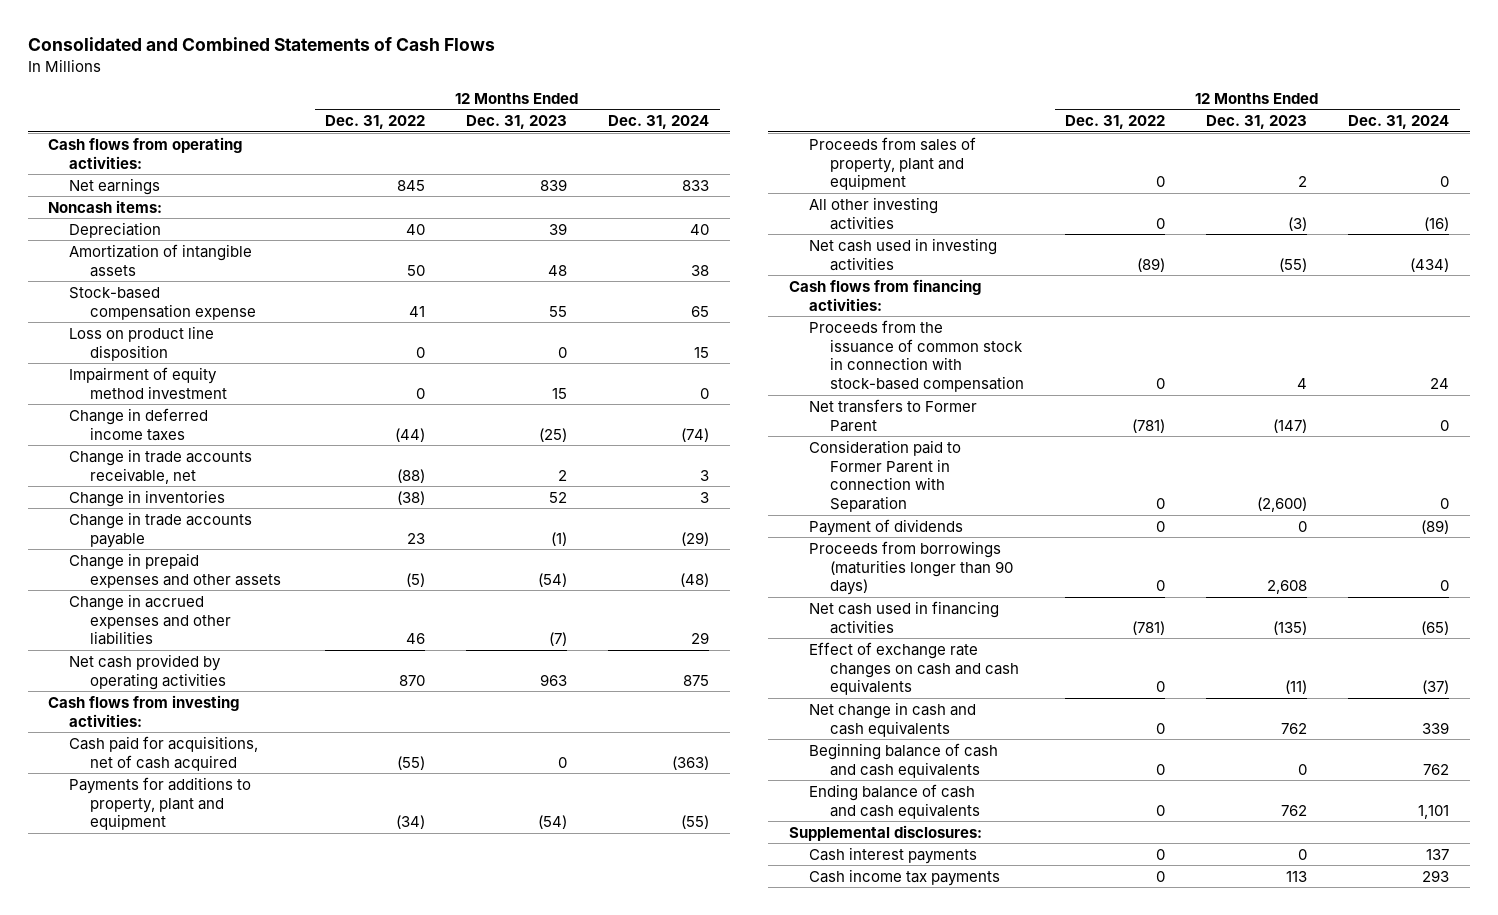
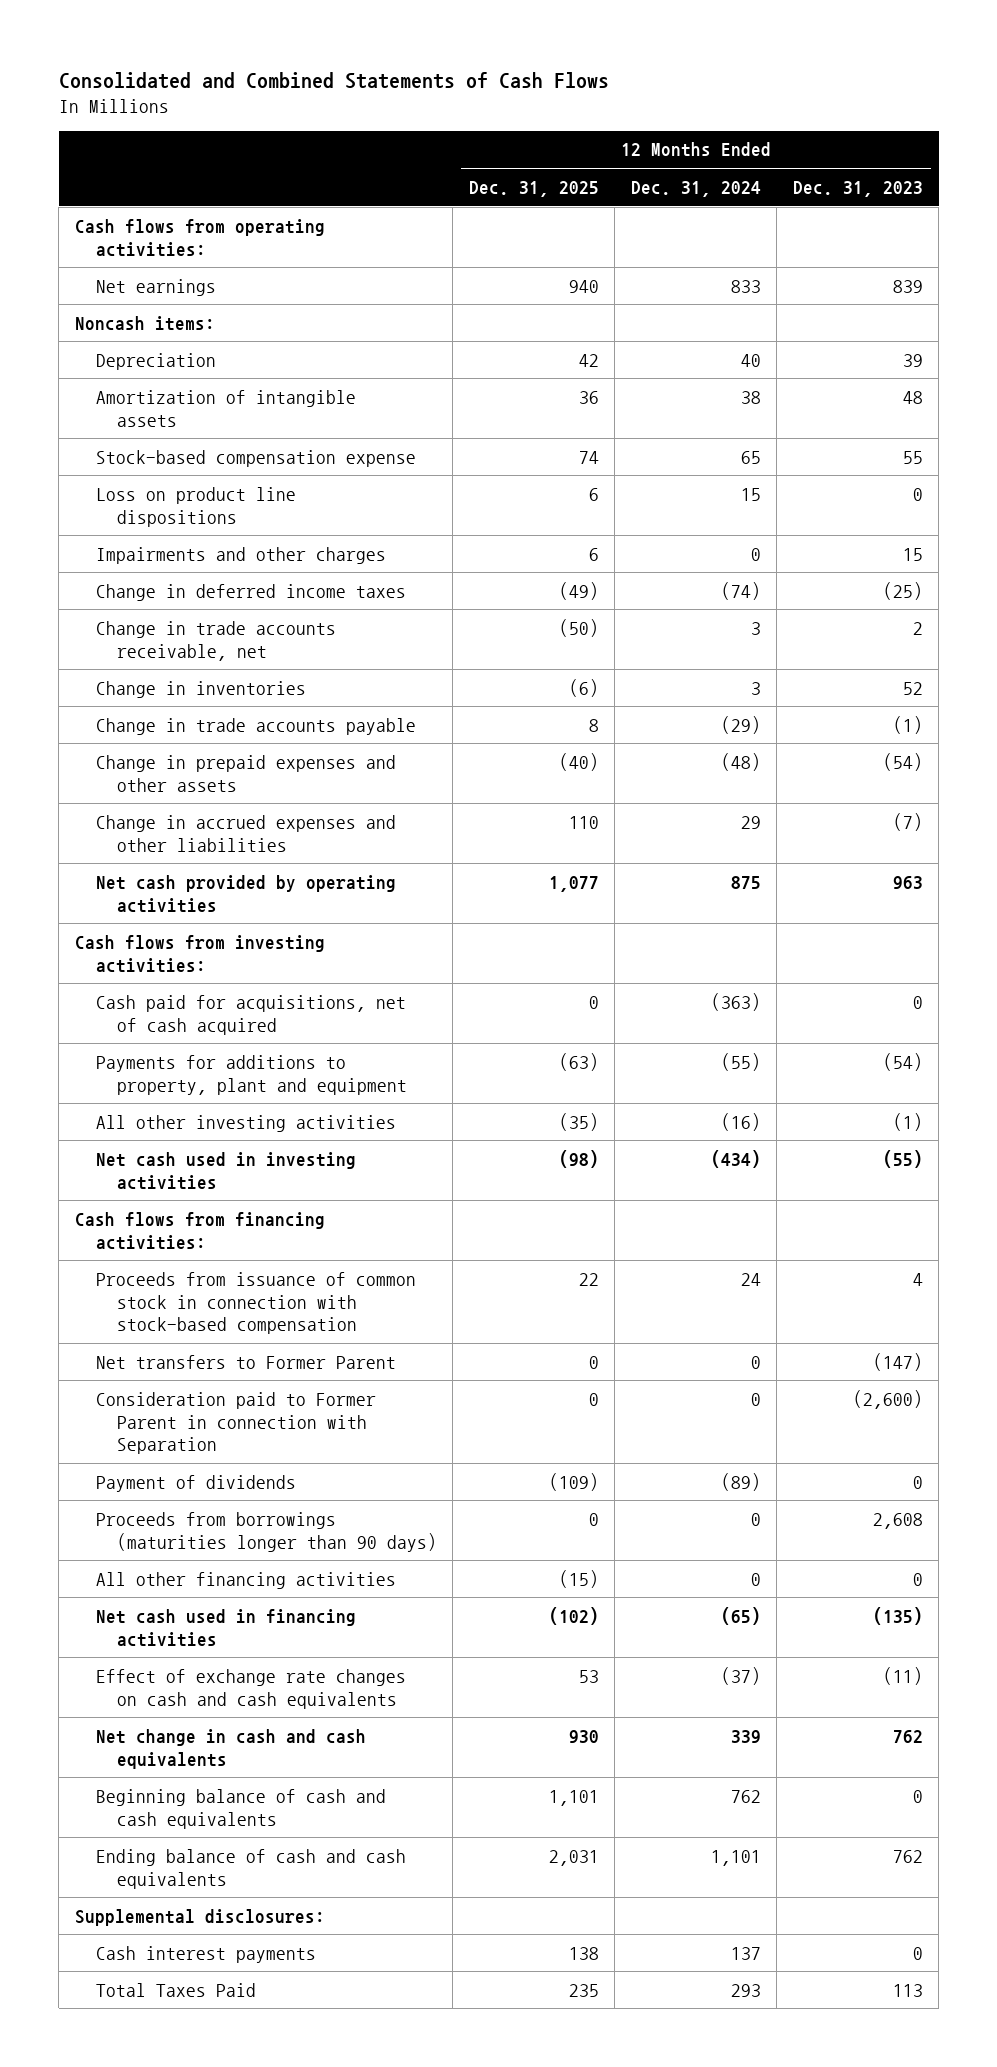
[324,115,425,130] Dec. 31, 2022 -> none
none -> [468,180,599,197] Dec. 31, 2025
[69,366,227,399] Impairment of equity method investment -> none
[69,325,215,361] Loss on product line disposition -> [95,486,296,527] Loss on product line dispositions
none -> [95,546,386,564] Impairments and other charges
[809,136,977,191] Proceeds from sales of property, plant and equipment -> none
[1288,216,1308,231] (3) -> [892,1112,923,1131] (1)
[809,319,1024,393] Proceeds from the issuance of common stock in connection with stock-based compensation -> [95,1271,416,1335] Proceeds from issuance of common stock in connection with stock-based compensation
none -> [95,1571,396,1589] All other financing activities
[809,868,1001,886] Cash income tax payments -> [95,1982,256,1997] Total Taxes Paid

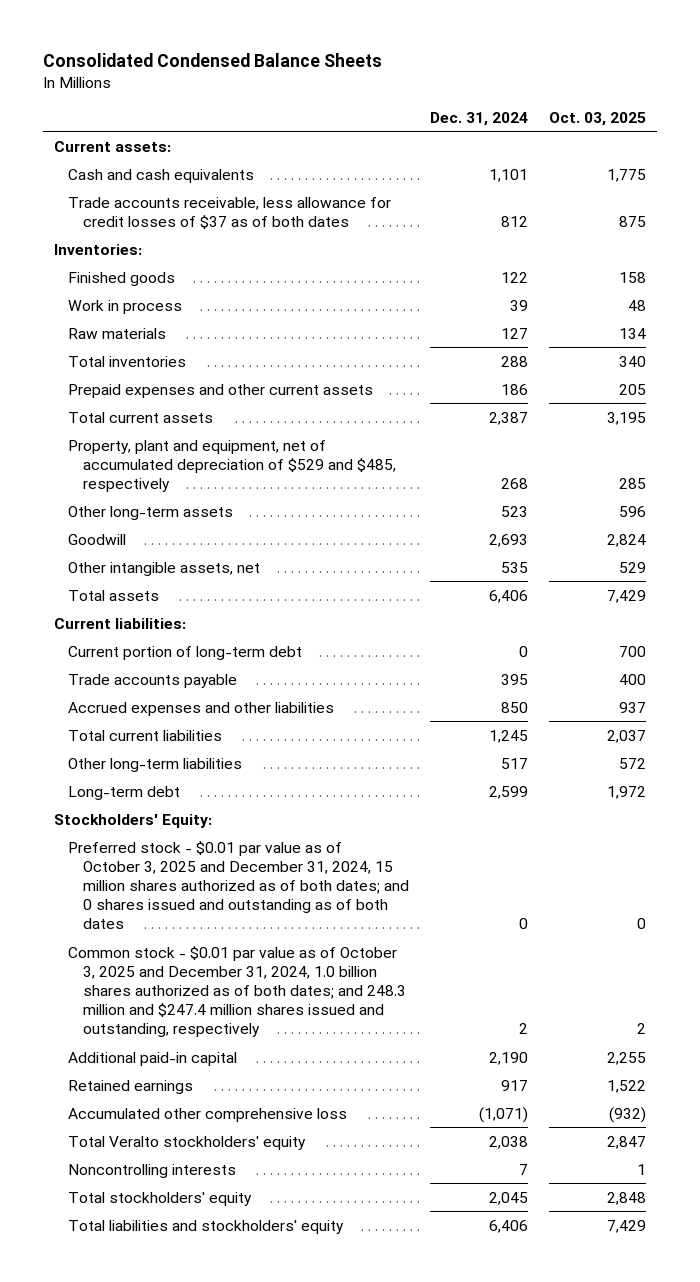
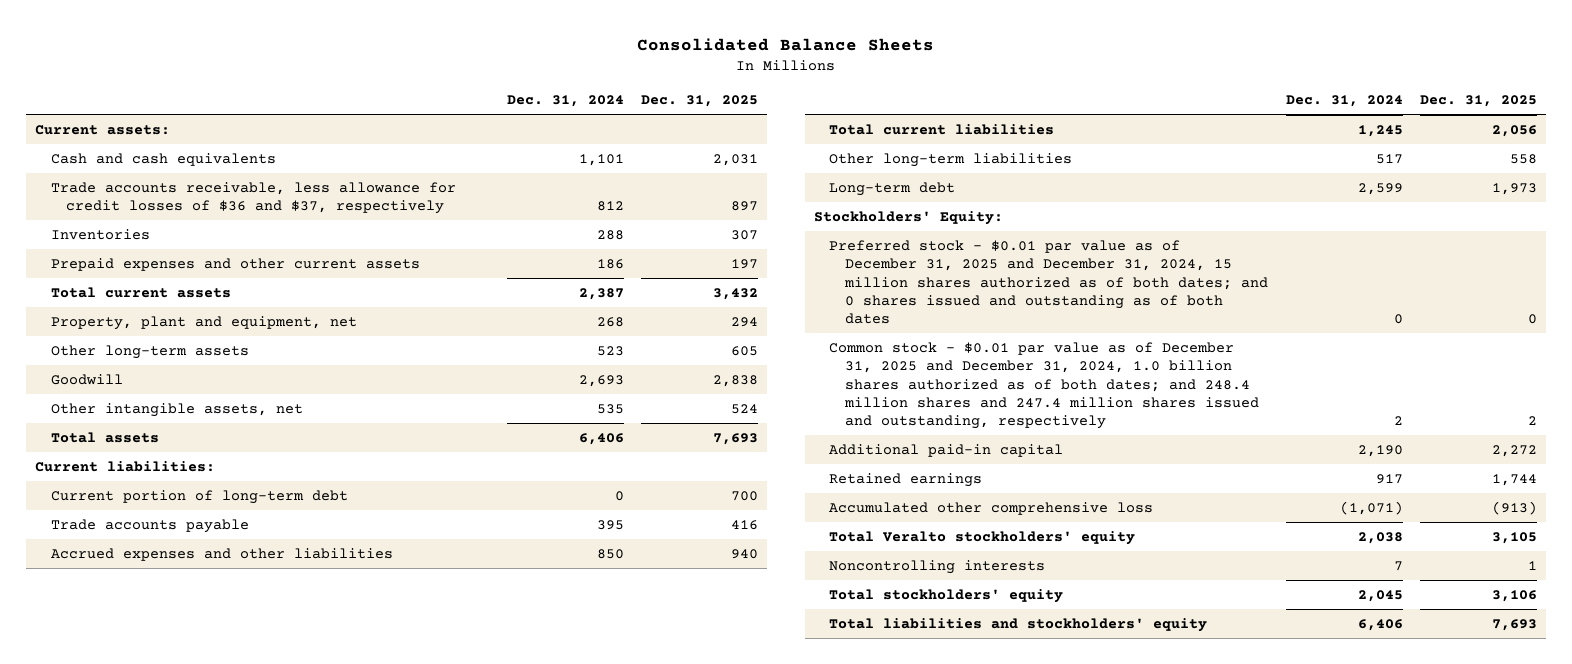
[43,52,383,67] Consolidated Condensed Balance Sheets -> [636,37,934,51] Consolidated Balance Sheets
[549,111,647,126] Oct. 03, 2025 -> none
none -> [641,95,759,108] Dec. 31, 2025
[53,243,142,255] Inventories: -> none
[68,271,176,286] Finished goods -> none
[68,299,183,314] Work in process -> none
[68,327,167,339] Raw materials -> none
[68,196,392,229] Trade accounts receivable, less allowance for credit losses of $37 as of both dates -> [50,181,456,215] Trade accounts receivable, less allowance for credit losses of $36 and $37, respectively
[68,355,187,367] Total inventories -> [50,228,150,240] Inventories
[68,439,396,492] Property, plant and equipment, net of accumulated depreciation of $529 and $485, respectively -> [50,315,357,330] Property, plant and equipment, net
[68,840,409,930] Preferred stock - $0.01 par value as of October 3, 2025 and December 31, 2024, 15 million shares authorized as of both dates; and 0 shares issued and outstanding as of both dates -> [829,239,1269,325] Preferred stock - $0.01 par value as of December 31, 2025 and December 31, 2024, 15 million shares authorized as of both dates; and 0 shares issued and outstanding as of both dates
[68,945,406,1038] Common stock - $0.01 par value as of October 3, 2025 and December 31, 2024, 1.0 billion shares authorized as of both dates; and 248.3 million and $247.4 million shares issued and outstanding, respectively -> [829,341,1260,430] Common stock - $0.01 par value as of December 31, 2025 and December 31, 2024, 1.0 billion shares authorized as of both dates; and 248.4 million shares and 247.4 million shares issued and outstanding, respectively

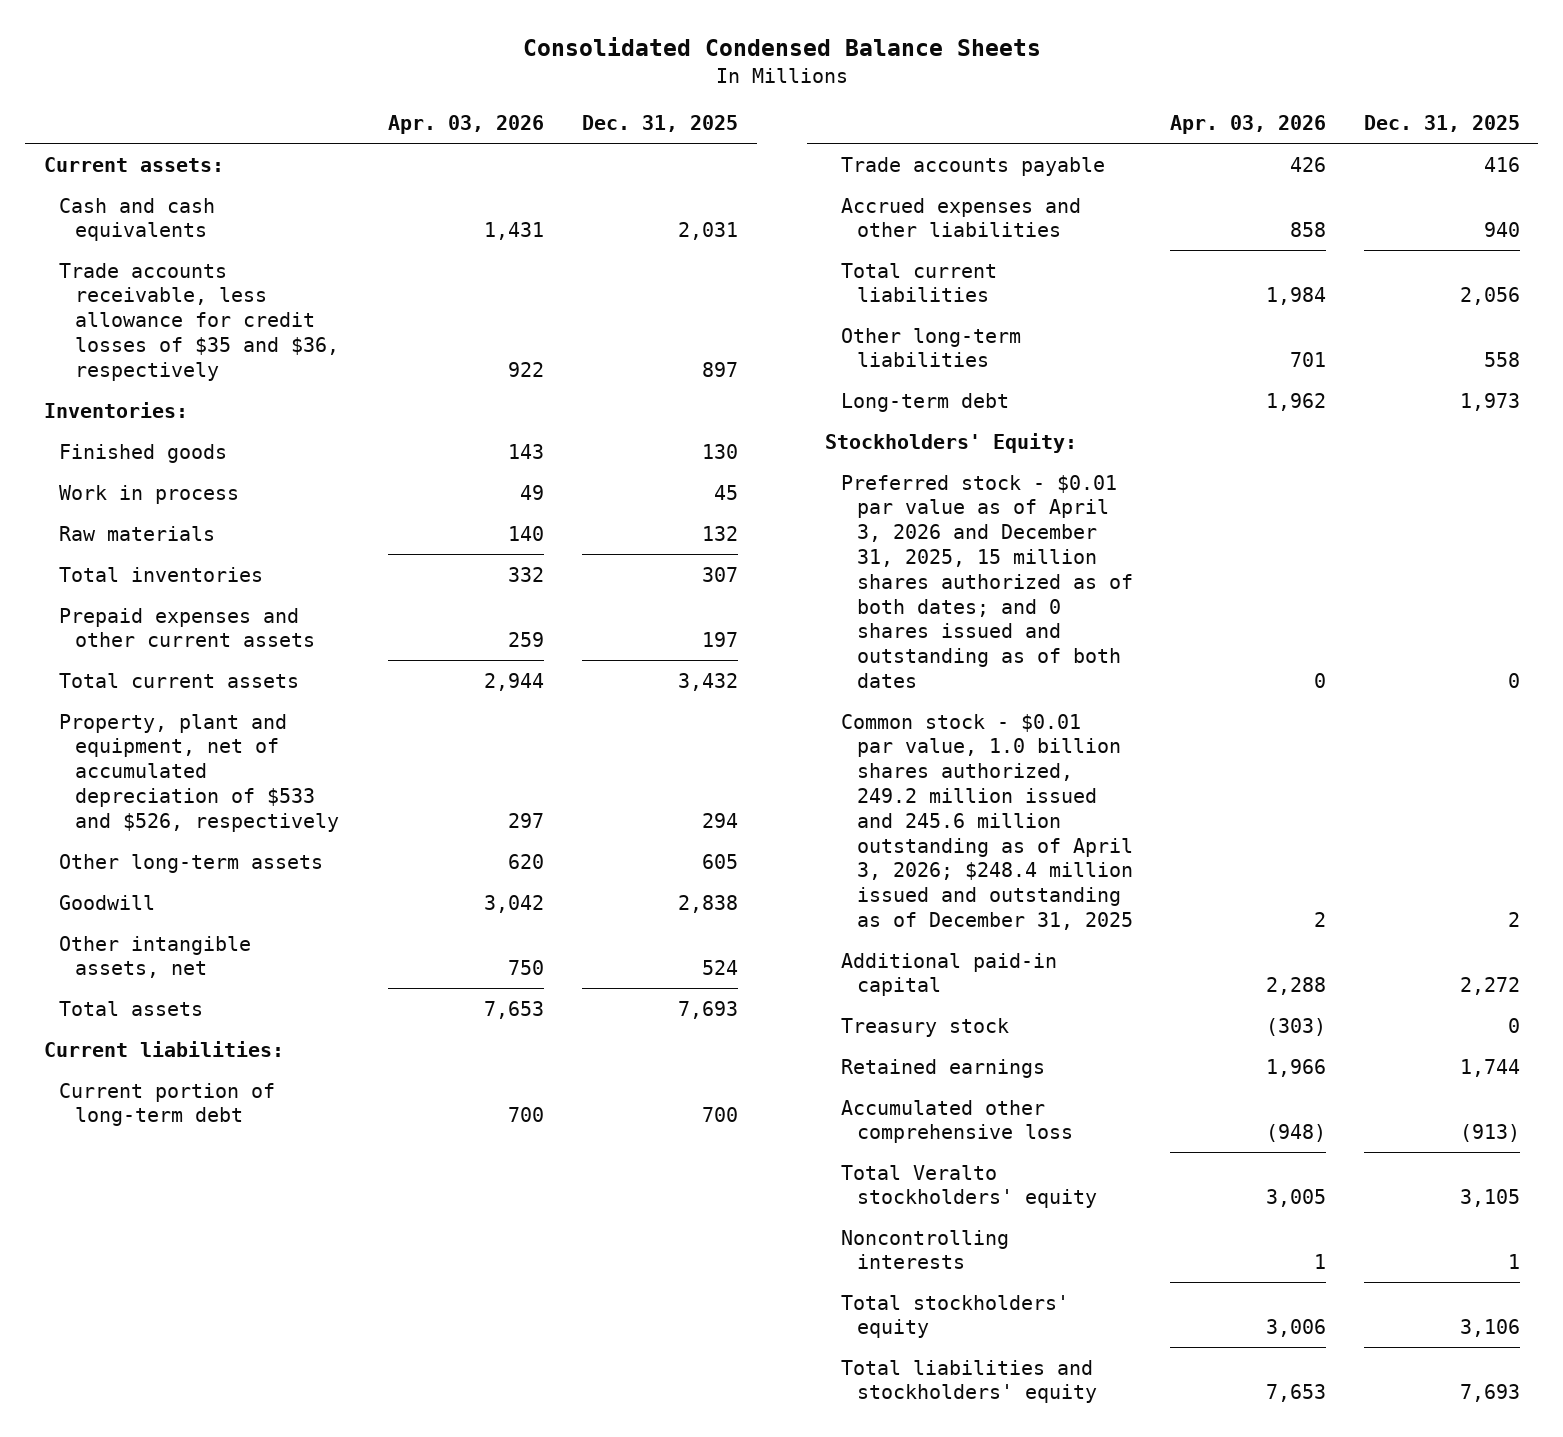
[636,37,934,51] Consolidated Balance Sheets -> [522,36,1041,56] Consolidated Condensed Balance Sheets
[506,95,624,108] Dec. 31, 2024 -> none
none -> [388,115,545,135] Apr. 03, 2026
[50,181,456,215] Trade accounts receivable, less allowance for credit losses of $36 and $37, respectively -> [59,262,340,381] Trade accounts receivable, less allowance for credit losses of $35 and $36, respectively
none -> [43,401,188,418] Inventories:
none -> [59,443,228,463] Finished goods
none -> [59,484,240,504] Work in process
none -> [59,525,216,541] Raw materials
[50,228,150,240] Inventories -> [59,566,264,582] Total inventories
[50,315,357,330] Property, plant and equipment, net -> [59,713,340,832] Property, plant and equipment, net of accumulated depreciation of $533 and $526, respectively
[829,239,1269,325] Preferred stock - $0.01 par value as of December 31, 2025 and December 31, 2024, 15 million shares authorized as of both dates; and 0 shares issued and outstanding as of both dates -> [840,474,1133,688] Preferred stock - $0.01 par value as of April 3, 2026 and December 31, 2025, 15 million shares authorized as of both dates; and 0 shares issued and outstanding as of both dates
[829,341,1260,430] Common stock - $0.01 par value as of December 31, 2025 and December 31, 2024, 1.0 billion shares authorized as of both dates; and 248.4 million shares and 247.4 million shares issued and outstanding, respectively -> [840,713,1133,930] Common stock - $0.01 par value, 1.0 billion shares authorized, 249.2 million issued and 245.6 million outstanding as of April 3, 2026; $248.4 million issued and outstanding as of December 31, 2025
none -> [840,1017,1009,1037] Treasury stock

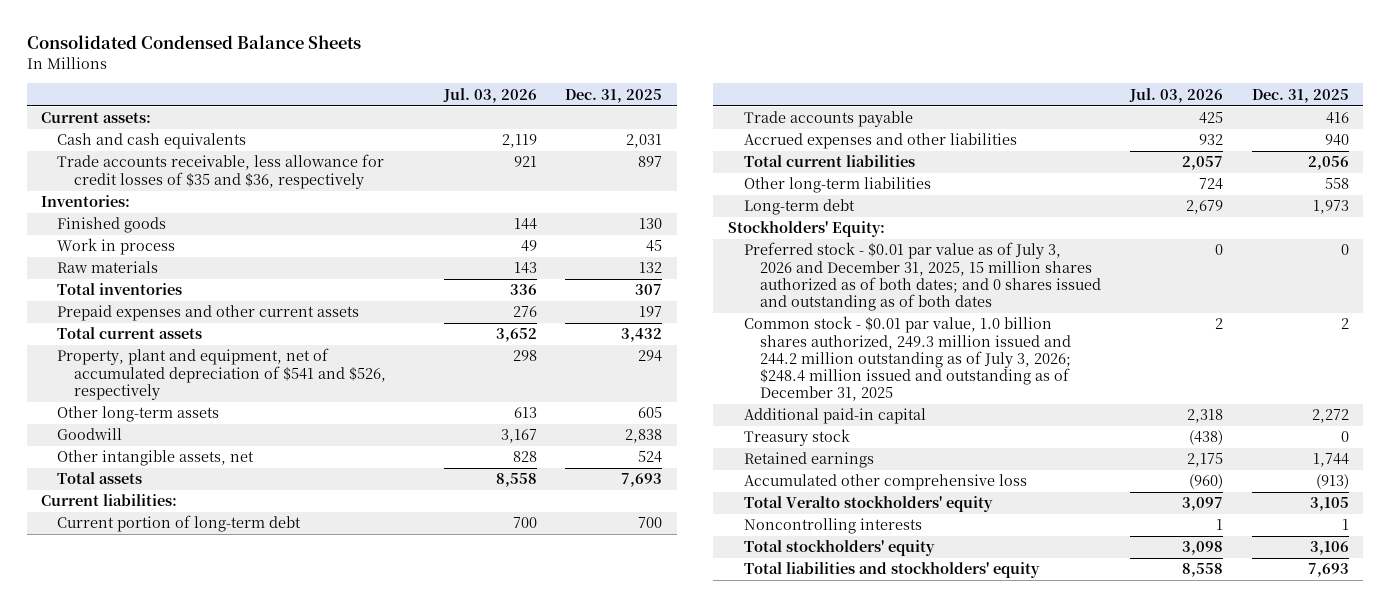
[388,115,545,135] Apr. 03, 2026 -> none
none -> [442,87,537,103] Jul. 03, 2026
[59,713,340,832] Property, plant and equipment, net of accumulated depreciation of $533 and $526, respectively -> [57,348,386,400] Property, plant and equipment, net of accumulated depreciation of $541 and $526, respectively
[840,474,1133,688] Preferred stock - $0.01 par value as of April 3, 2026 and December 31, 2025, 15 million shares authorized as of both dates; and 0 shares issued and outstanding as of both dates -> [743,242,1102,312] Preferred stock - $0.01 par value as of July 3, 2026 and December 31, 2025, 15 million shares authorized as of both dates; and 0 shares issued and outstanding as of both dates
[840,713,1133,930] Common stock - $0.01 par value, 1.0 billion shares authorized, 249.2 million issued and 245.6 million outstanding as of April 3, 2026; $248.4 million issued and outstanding as of December 31, 2025 -> [743,316,1072,402] Common stock - $0.01 par value, 1.0 billion shares authorized, 249.3 million issued and 244.2 million outstanding as of July 3, 2026; $248.4 million issued and outstanding as of December 31, 2025

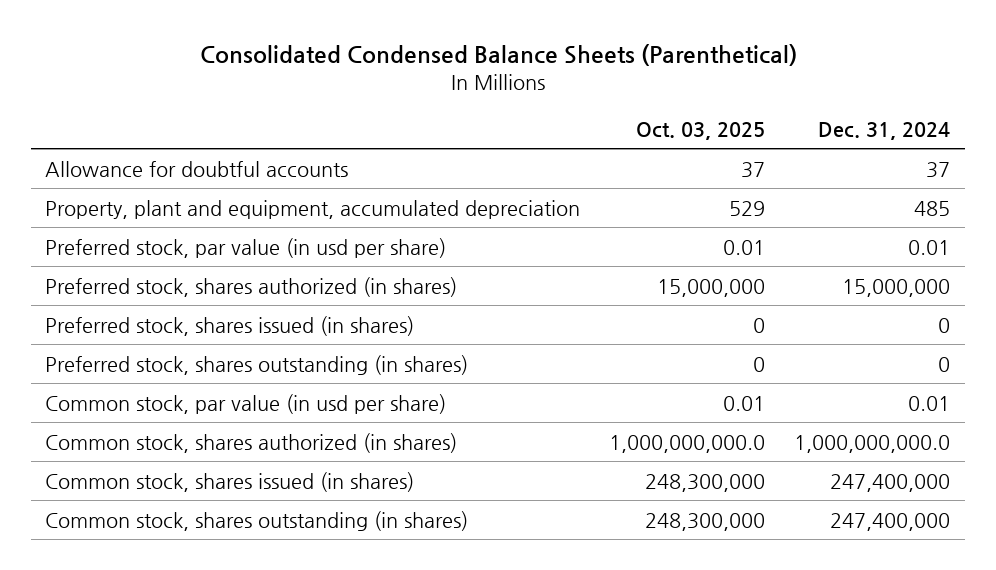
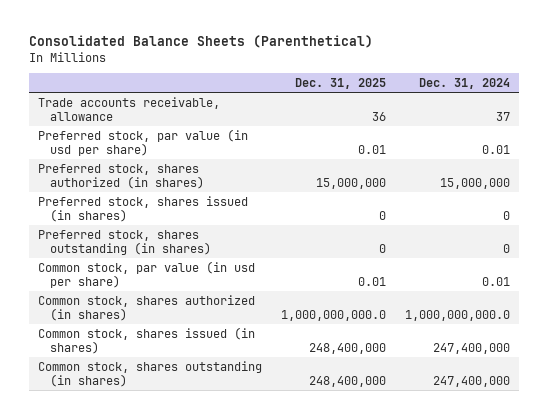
[199,44,797,67] Consolidated Condensed Balance Sheets (Parenthetical) -> [28,35,373,49] Consolidated Balance Sheets (Parenthetical)
[636,121,766,140] Oct. 03, 2025 -> none
none -> [294,77,386,89] Dec. 31, 2025
[45,199,581,219] Property, plant and equipment, accumulated depreciation -> none
[45,160,349,177] Allowance for doubtful accounts -> [38,96,221,122] Trade accounts receivable, allowance

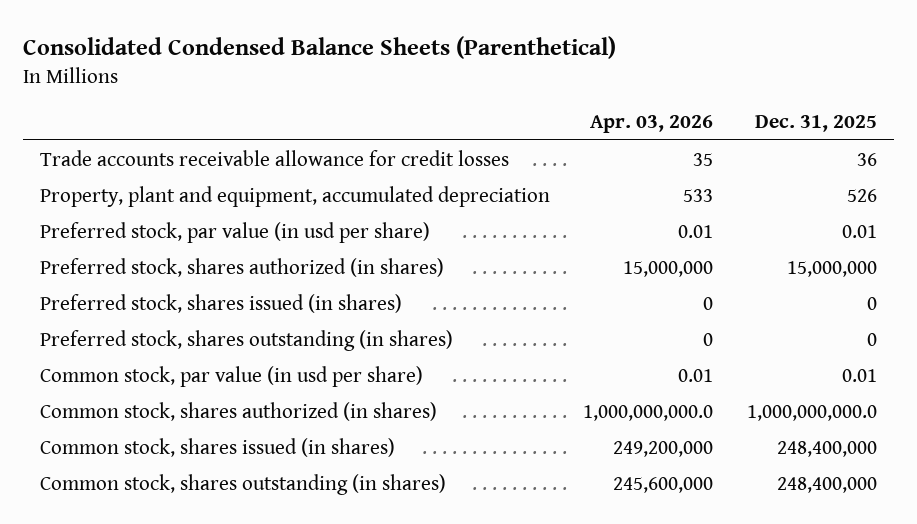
[28,35,373,49] Consolidated Balance Sheets (Parenthetical) -> [22,35,616,59] Consolidated Condensed Balance Sheets (Parenthetical)
[418,77,510,89] Dec. 31, 2024 -> none
none -> [590,114,714,133] Apr. 03, 2026
[38,96,221,122] Trade accounts receivable, allowance -> [39,149,509,166] Trade accounts receivable allowance for credit losses
none -> [39,185,550,207] Property, plant and equipment, accumulated depreciation

